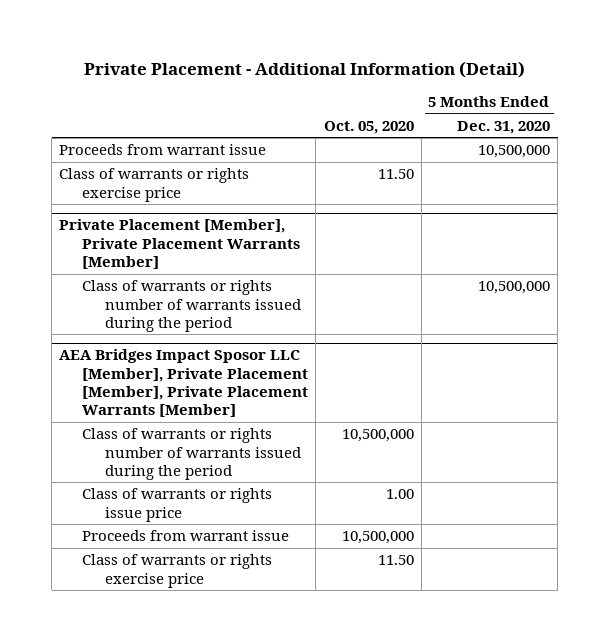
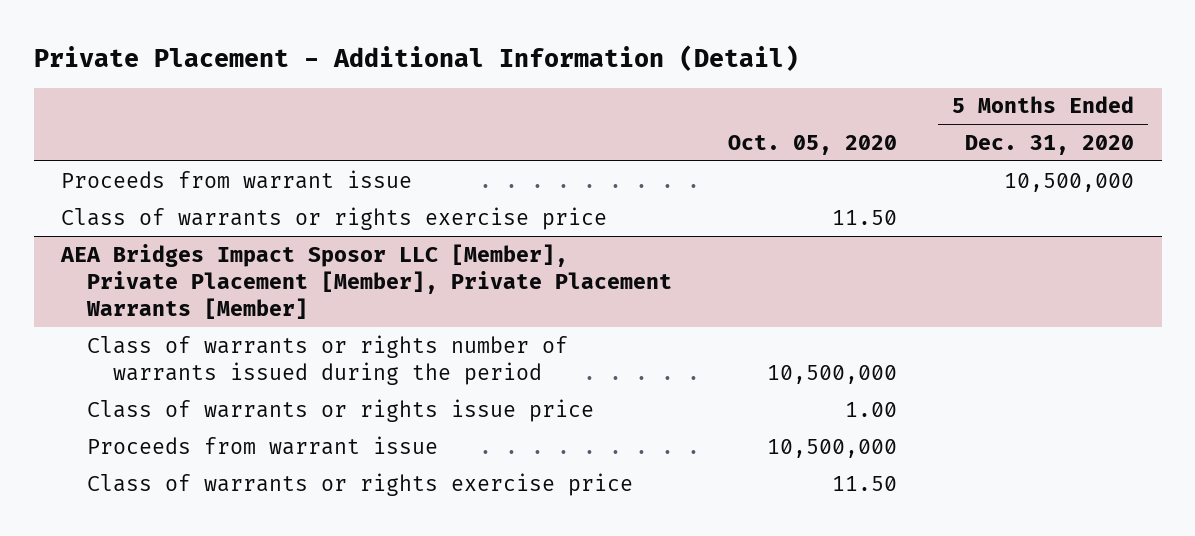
[59,219,301,269] Private Placement [Member], Private Placement Warrants [Member] -> none
[82,280,301,332] Class of warrants or rights number of warrants issued during the period -> none

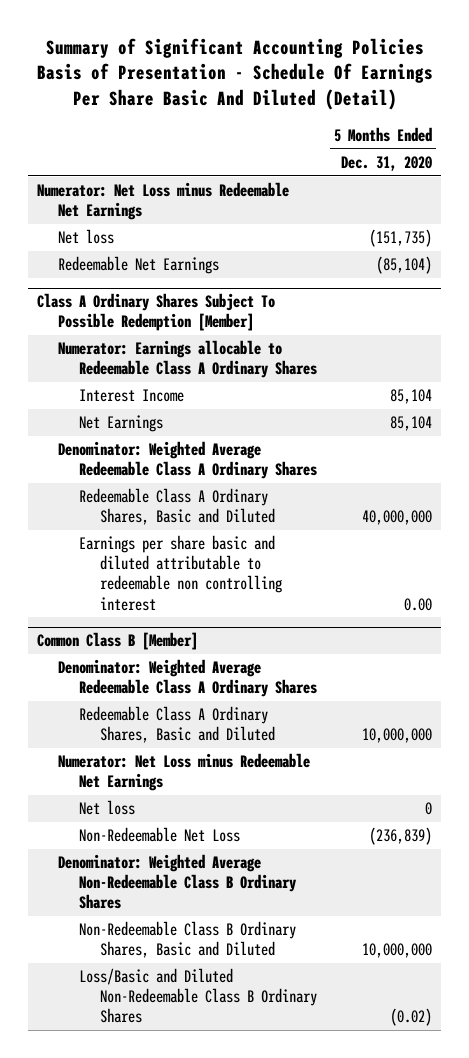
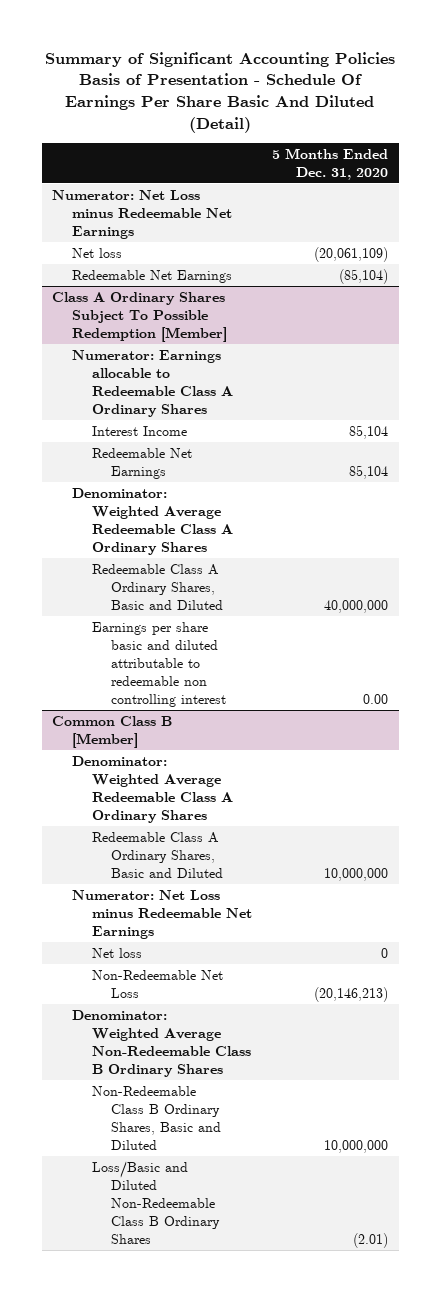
[369,229,433,248] (151,735) -> [314,246,389,262] (20,061,109)
[79,415,164,433] Net Earnings -> [91,447,192,479] Redeemable Net Earnings
[369,827,433,846] (236,839) -> [314,986,389,1002] (20,146,213)
[390,1008,433,1027] (0.02) -> [353,1232,389,1248] (2.01)

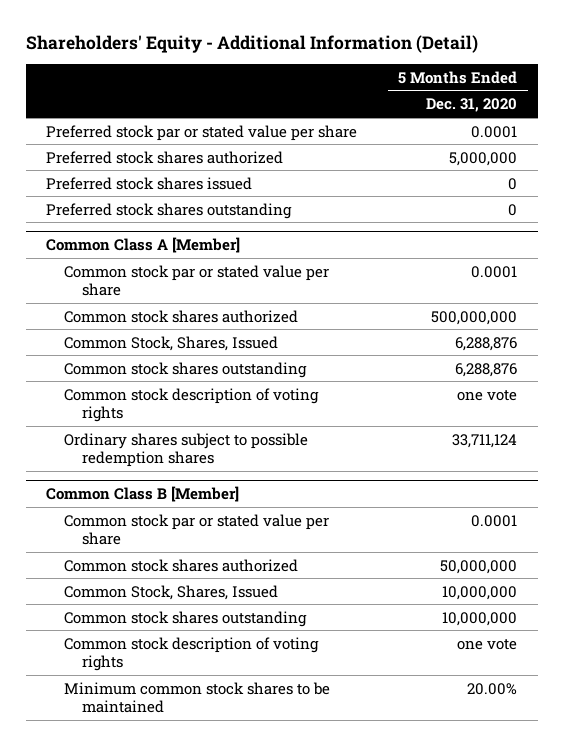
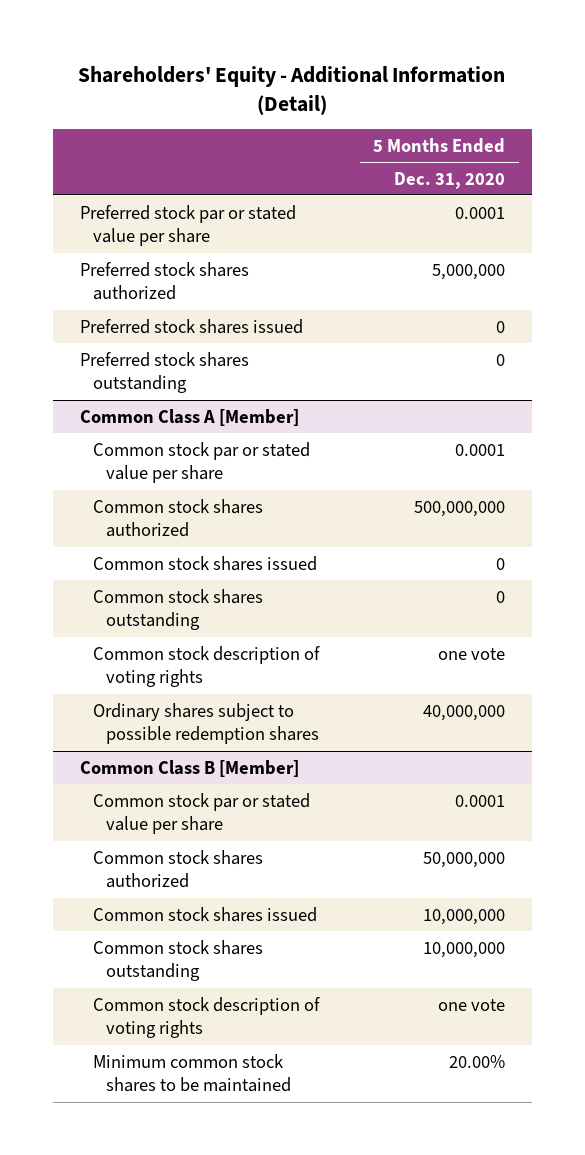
[63,335,278,351] Common Stock, Shares, Issued -> [93,555,318,571] Common stock shares issued
[455,336,518,351] 6,288,876 -> [496,557,506,570] 0
[455,362,518,377] 6,288,876 -> [496,590,506,603] 0
[452,433,518,448] 33,711,124 -> [423,704,506,721] 40,000,000
[63,584,278,600] Common Stock, Shares, Issued -> [93,906,318,922] Common stock shares issued

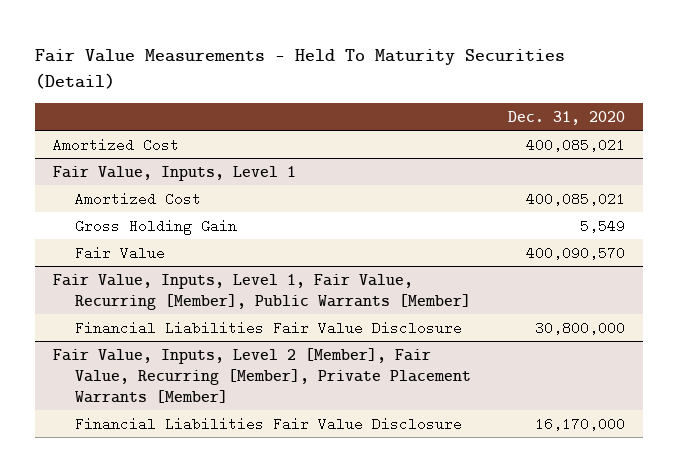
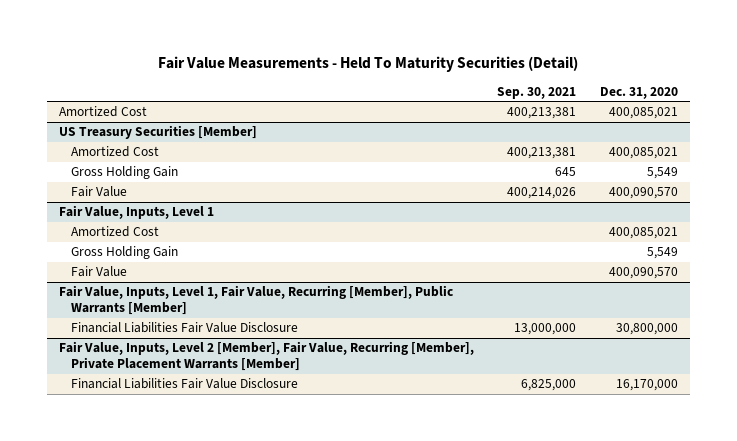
none -> [497,86,577,99] Sep. 30, 2021
none -> [58,125,257,140] US Treasury Securities [Member]
none -> [71,146,160,158] Amortized Cost
none -> [71,166,179,180] Gross Holding Gain
none -> [71,186,128,198] Fair Value

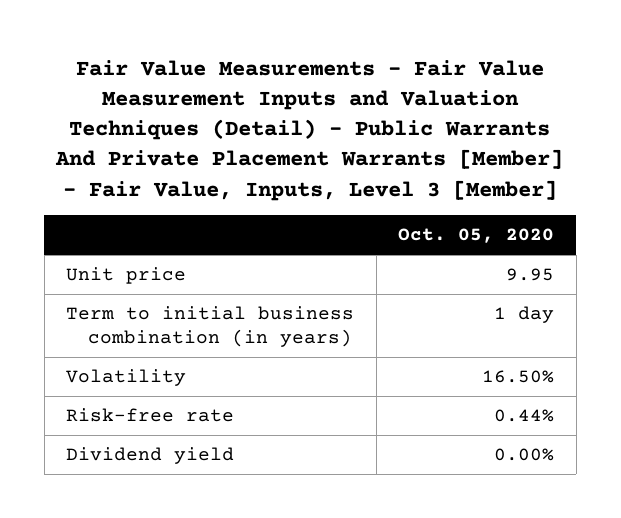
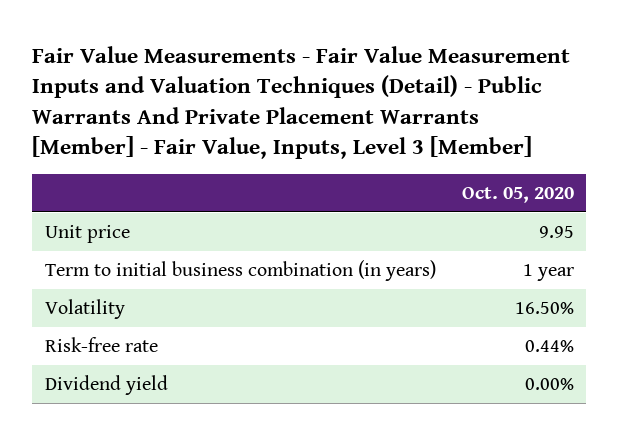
[494,306,555,324] 1 day -> [522,264,574,282] 1 year

